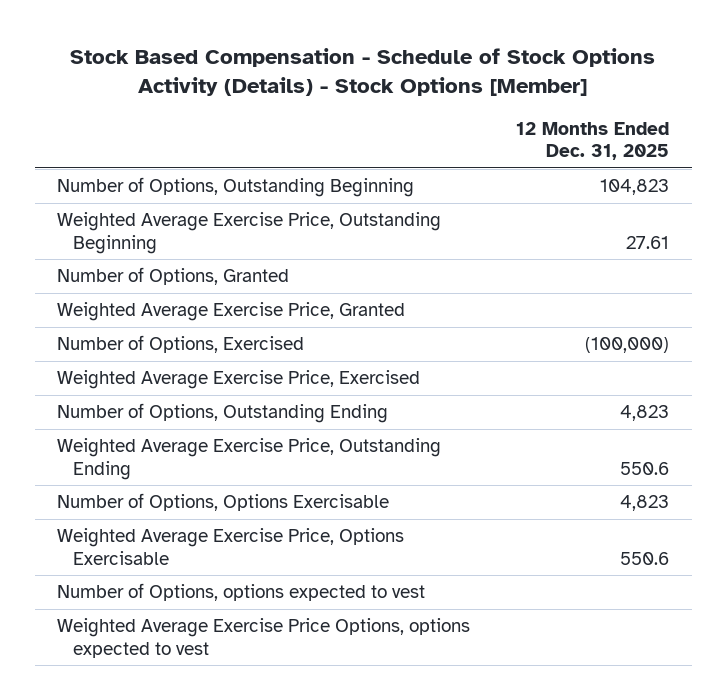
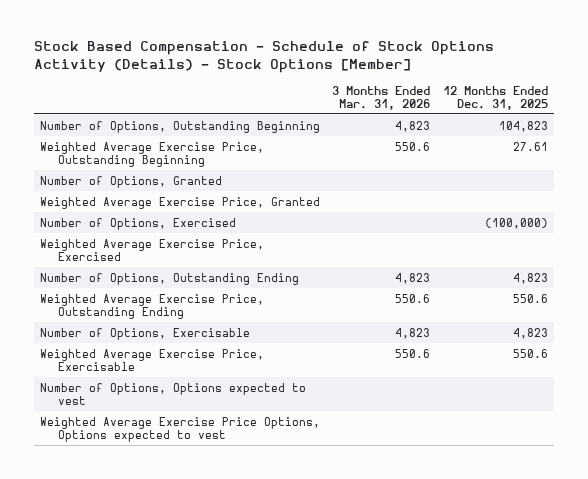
none -> [332,85,431,110] 3 Months Ended Mar. 31, 2026
[57,493,390,512] Number of Options, Options Exercisable -> [40,327,251,340] Number of Options, Exercisable
[57,528,405,565] Weighted Average Exercise Price, Options Exercisable -> [40,348,265,371] Weighted Average Exercise Price, Exercisable
[57,583,426,602] Number of Options, options expected to vest -> [40,382,307,405] Number of Options, Options expected to vest
[57,618,471,658] Weighted Average Exercise Price Options, options expected to vest -> [40,416,321,442] Weighted Average Exercise Price Options, Options expected to vest

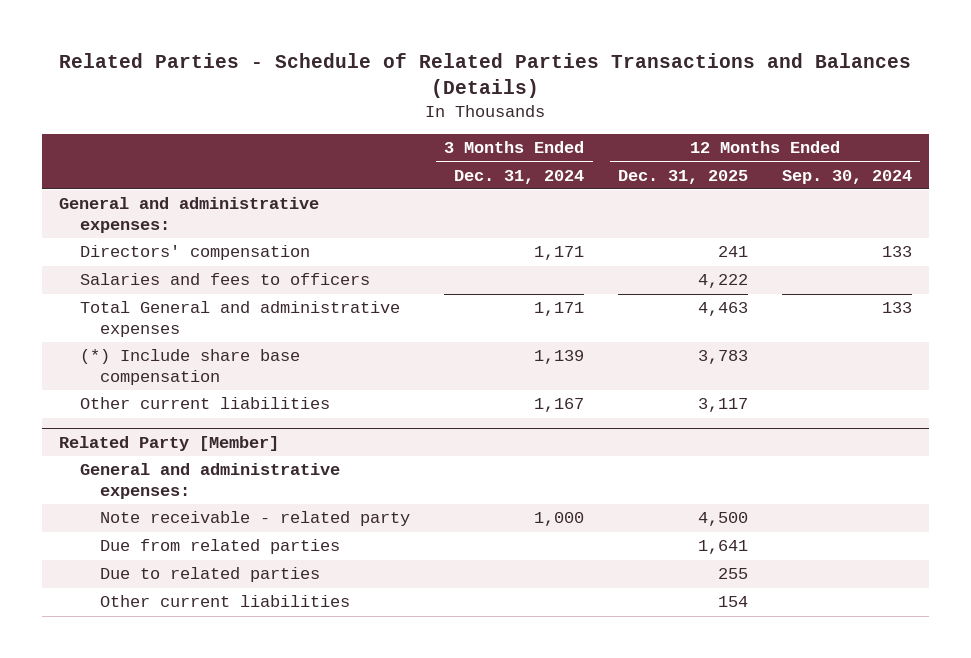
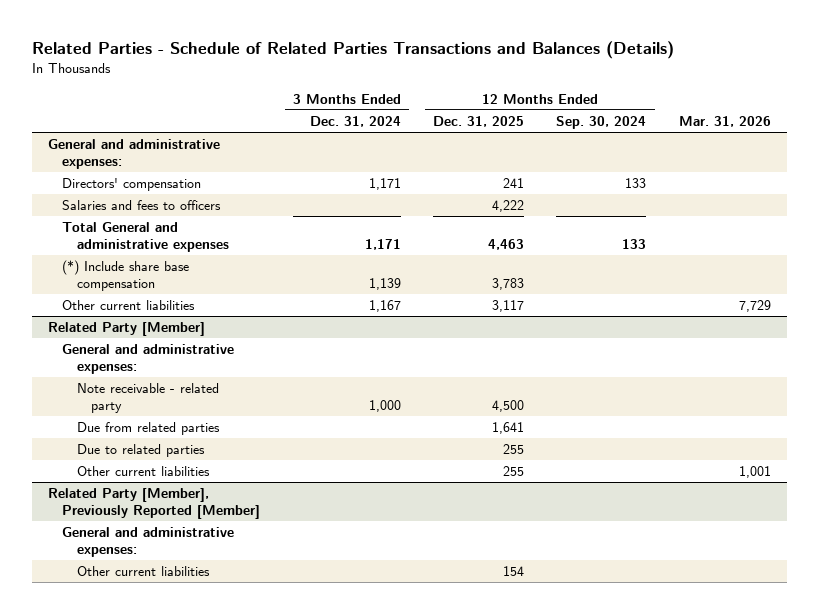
none -> [678,116,771,128] Mar. 31, 2026
none -> [76,466,210,477] Other current liabilities
none -> [48,488,261,520] Related Party [Member], Previously Reported [Member]
none -> [62,527,235,558] General and administrative expenses:

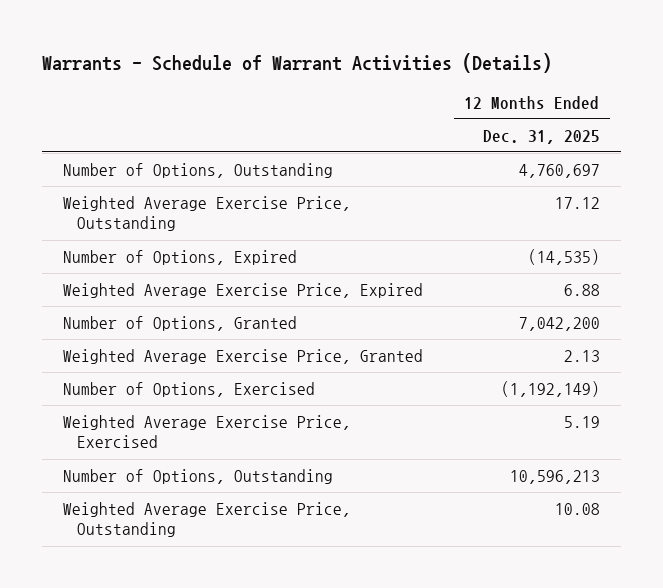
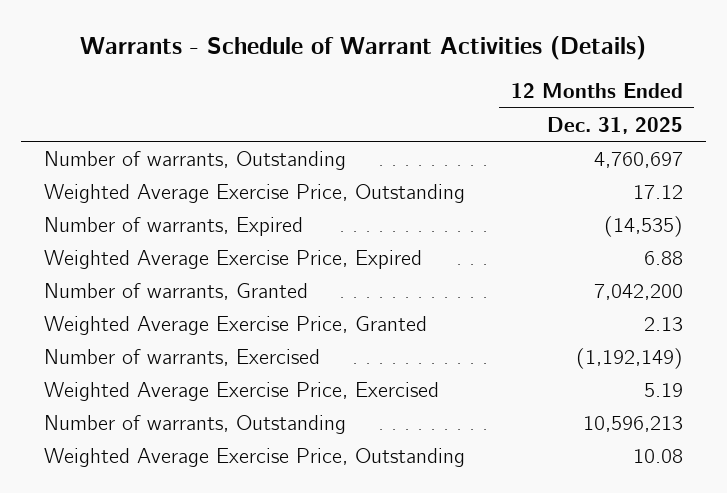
[63,162,334,178] Number of Options, Outstanding -> [43,150,346,170] Number of warrants, Outstanding
[63,249,298,265] Number of Options, Expired -> [43,216,303,236] Number of warrants, Expired
[63,315,298,331] Number of Options, Granted -> [43,282,308,300] Number of warrants, Granted
[63,381,316,397] Number of Options, Exercised -> [43,348,320,366] Number of warrants, Exercised
[63,468,334,484] Number of Options, Outstanding -> [43,414,346,434] Number of warrants, Outstanding

